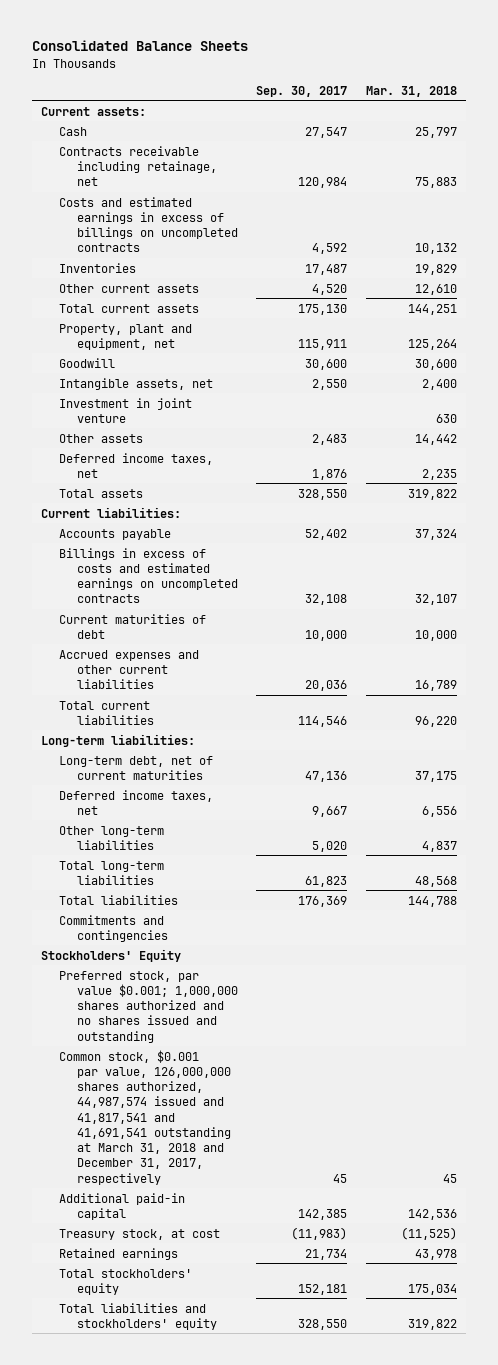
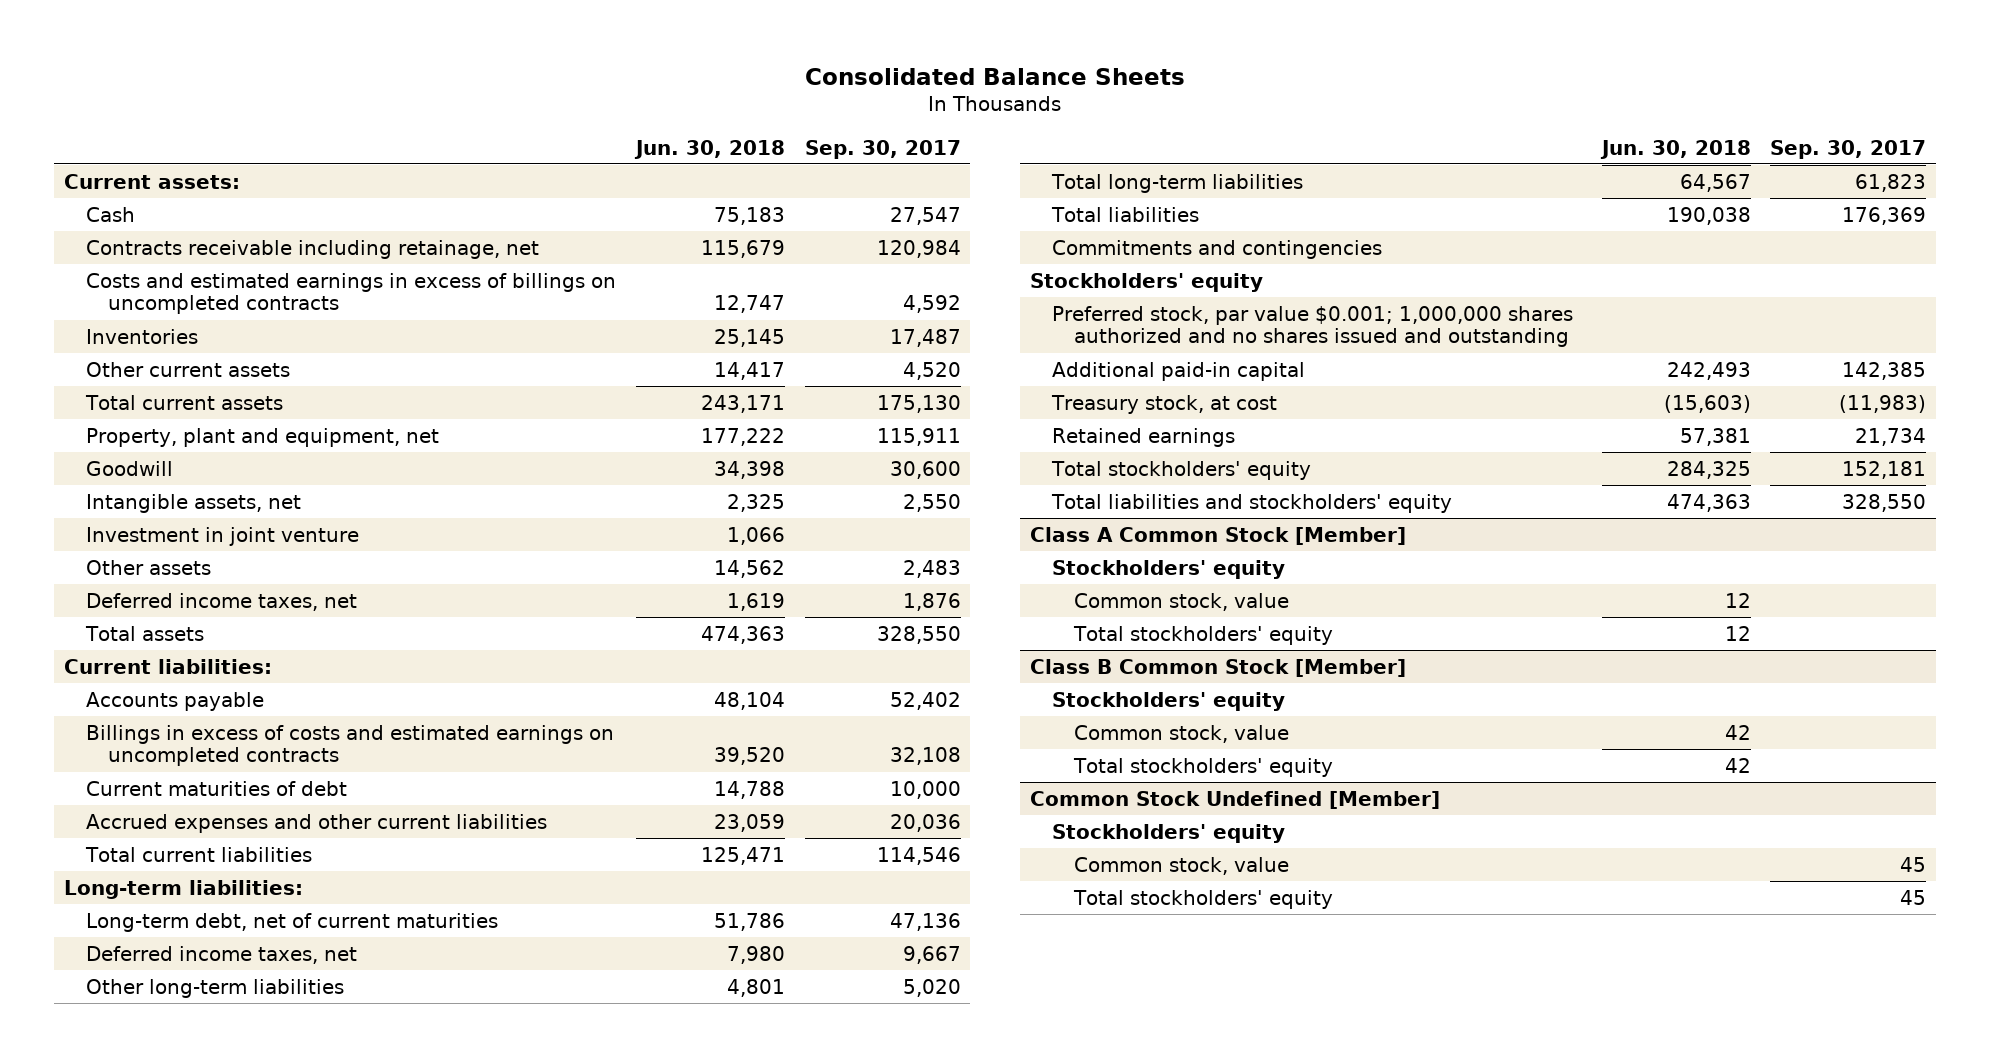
[365,85,457,97] Mar. 31, 2018 -> none
none -> [633,139,785,159] Jun. 30, 2018
[41,948,182,962] Stockholders' Equity -> [1029,272,1263,292] Stockholders' equity
[59,1049,232,1185] Common stock, $0.001 par value, 126,000,000 shares authorized, 44,987,574 issued and 41,817,541 and 41,691,541 outstanding at March 31, 2018 and December 31, 2017, respectively -> none
none -> [1029,526,1406,545] Class A Common Stock [Member]
none -> [1051,559,1285,579] Stockholders' equity
none -> [1073,592,1289,611] Common stock, value
none -> [1072,625,1333,645] Total stockholders' equity
none -> [1029,658,1406,677] Class B Common Stock [Member]
none -> [1051,691,1285,711] Stockholders' equity
none -> [1073,724,1289,743] Common stock, value
none -> [1072,757,1333,777] Total stockholders' equity
none -> [1029,790,1440,809] Common Stock Undefined [Member]
none -> [1051,823,1285,843] Stockholders' equity
none -> [1073,856,1289,875] Common stock, value
none -> [1072,889,1333,909] Total stockholders' equity

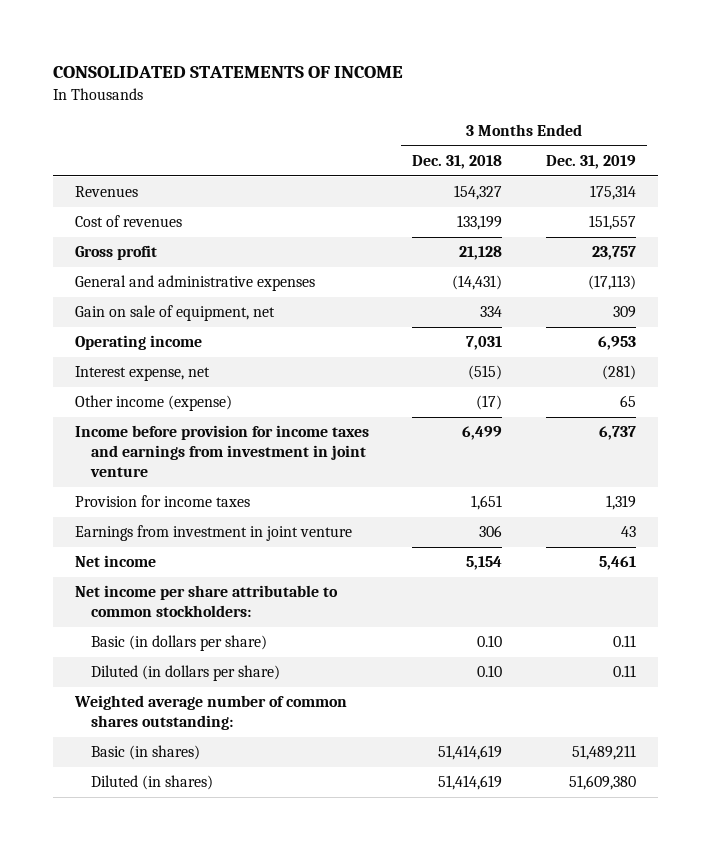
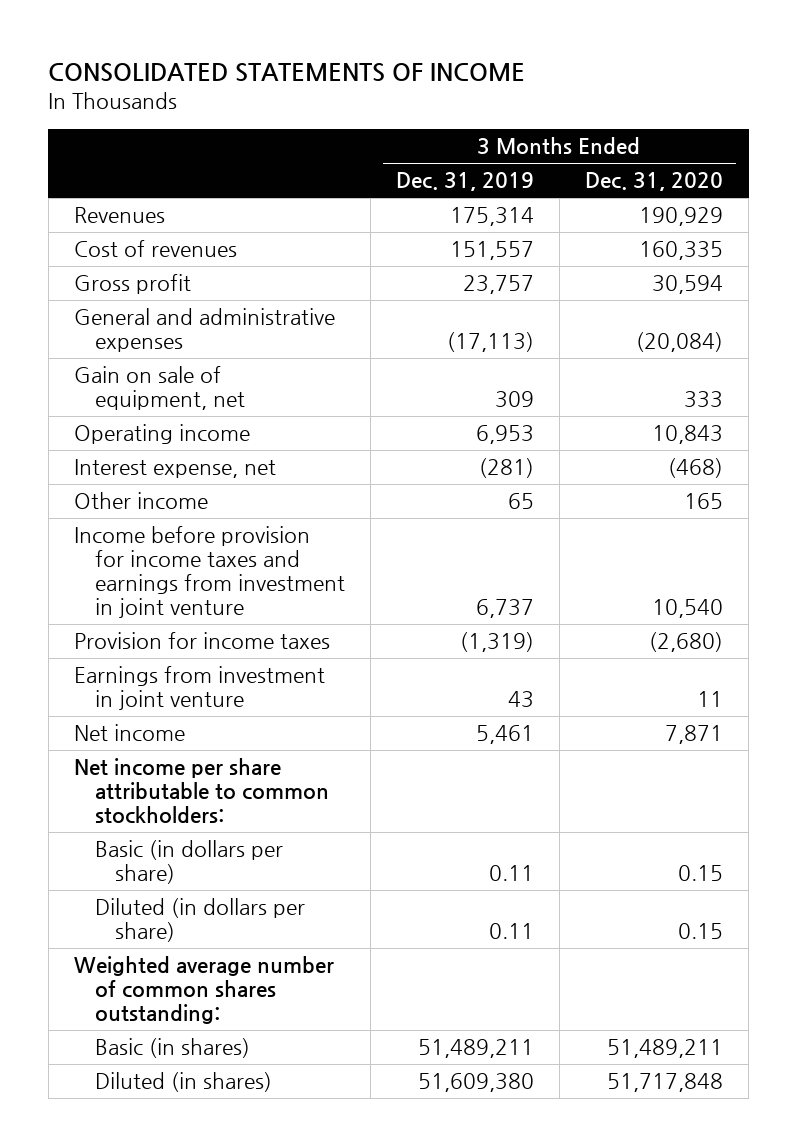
[412,154,503,169] Dec. 31, 2018 -> none
none -> [584,172,723,192] Dec. 31, 2020
[74,395,232,412] Other income (expense) -> [73,492,208,510] Other income
[605,495,636,511] 1,319 -> [459,632,534,653] (1,319)

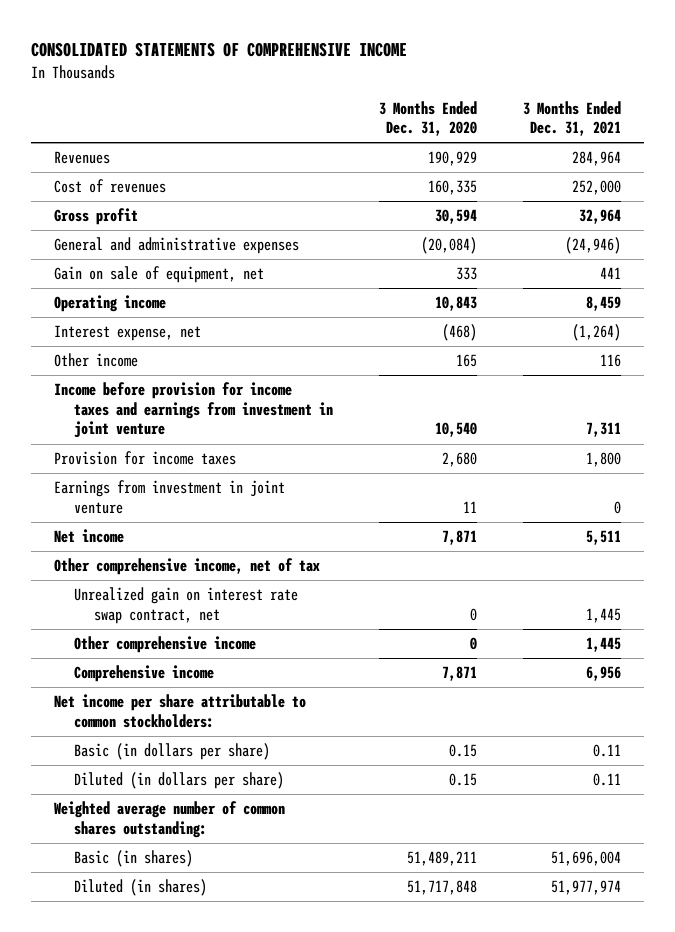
[48,63,526,83] CONSOLIDATED STATEMENTS OF INCOME -> [31,41,408,57] CONSOLIDATED STATEMENTS OF COMPREHENSIVE INCOME
[395,172,534,192] Dec. 31, 2019 -> none
none -> [523,100,622,137] 3 Months Ended Dec. 31, 2021
[648,632,723,653] (2,680) -> [442,452,478,468] 2,680
none -> [54,558,321,576] Other comprehensive income, net of tax
none -> [74,587,299,624] Unrealized gain on interest rate swap contract, net
none -> [74,636,257,654] Other comprehensive income
none -> [74,665,215,683] Comprehensive income

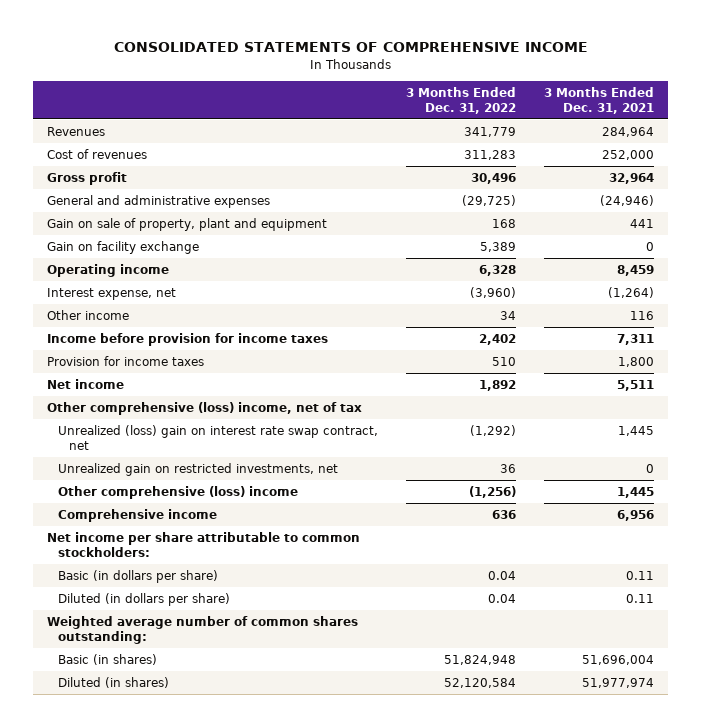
[379,100,478,137] 3 Months Ended Dec. 31, 2020 -> none
none -> [406,86,517,114] 3 Months Ended Dec. 31, 2022
[54,266,265,284] Gain on sale of equipment, net -> [47,218,328,232] Gain on sale of property, plant and equipment
none -> [47,241,200,255] Gain on facility exchange
[54,382,334,439] Income before provision for income taxes and earnings from investment in joint venture -> [47,333,329,347] Income before provision for income taxes
[54,480,286,514] Earnings from investment in joint venture -> none
[54,558,321,576] Other comprehensive income, net of tax -> [47,402,363,416] Other comprehensive (loss) income, net of tax
[74,587,299,624] Unrealized gain on interest rate swap contract, net -> [57,425,378,450] Unrealized (loss) gain on interest rate swap contract, net
none -> [57,463,338,477] Unrealized gain on restricted investments, net
[74,636,257,654] Other comprehensive income -> [57,486,298,500] Other comprehensive (loss) income

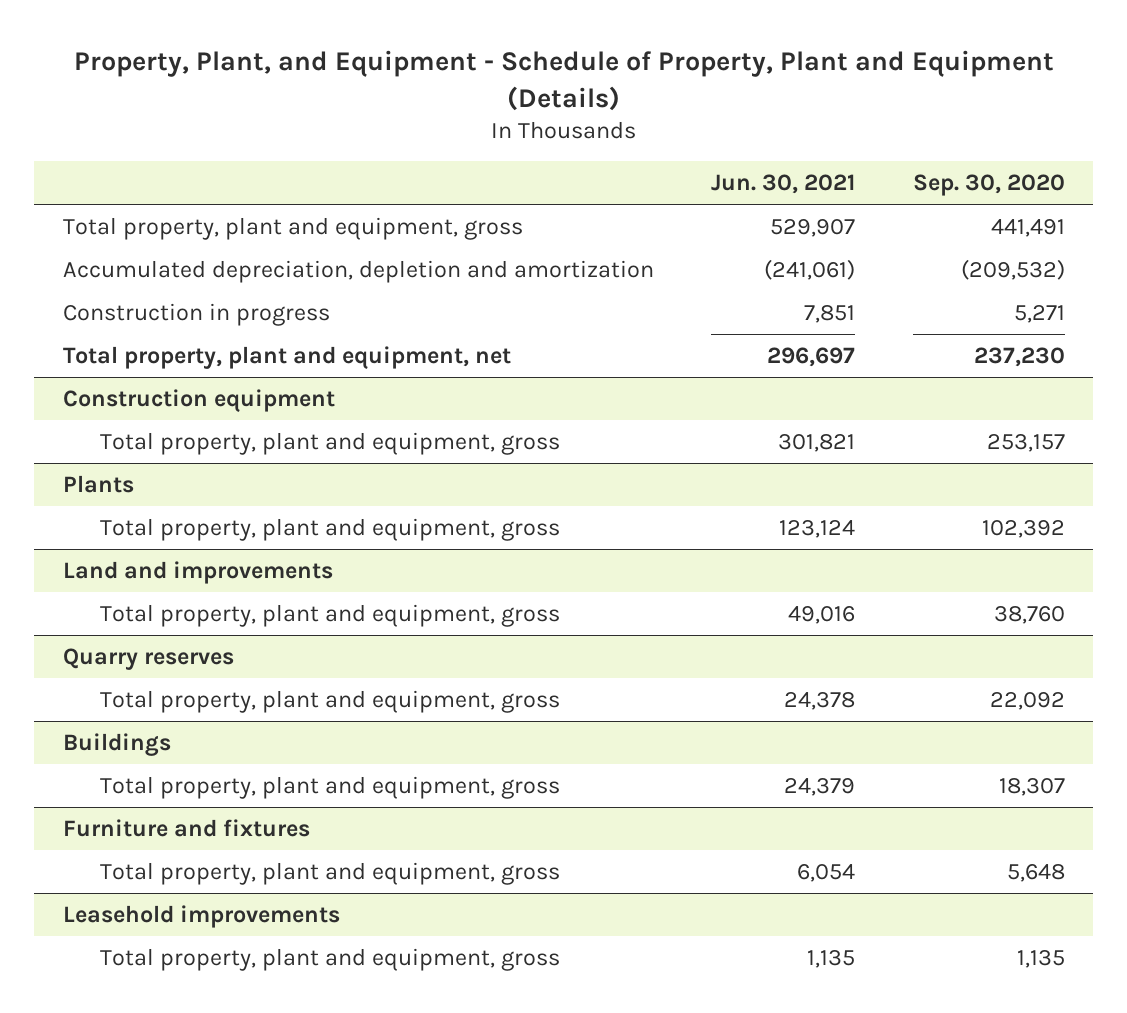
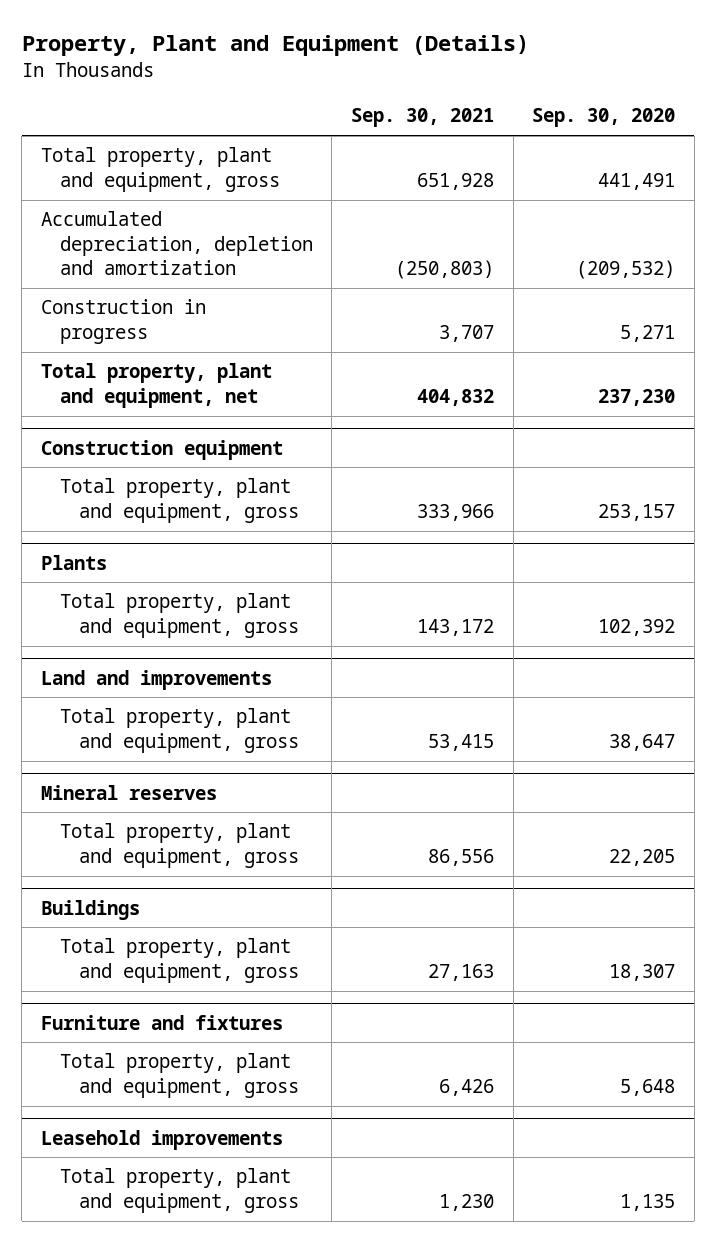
[73,50,1054,111] Property, Plant, and Equipment - Schedule of Property, Plant and Equipment (Details) -> [21,35,529,57] Property, Plant and Equipment (Details)
[711,174,856,195] Jun. 30, 2021 -> none
none -> [351,108,495,128] Sep. 30, 2021
[62,647,234,670] Quarry reserves -> none
[993,605,1065,624] 38,760 -> [609,733,676,751] 38,647
none -> [41,784,218,800] Mineral reserves
[989,691,1065,710] 22,092 -> [609,848,676,866] 22,205

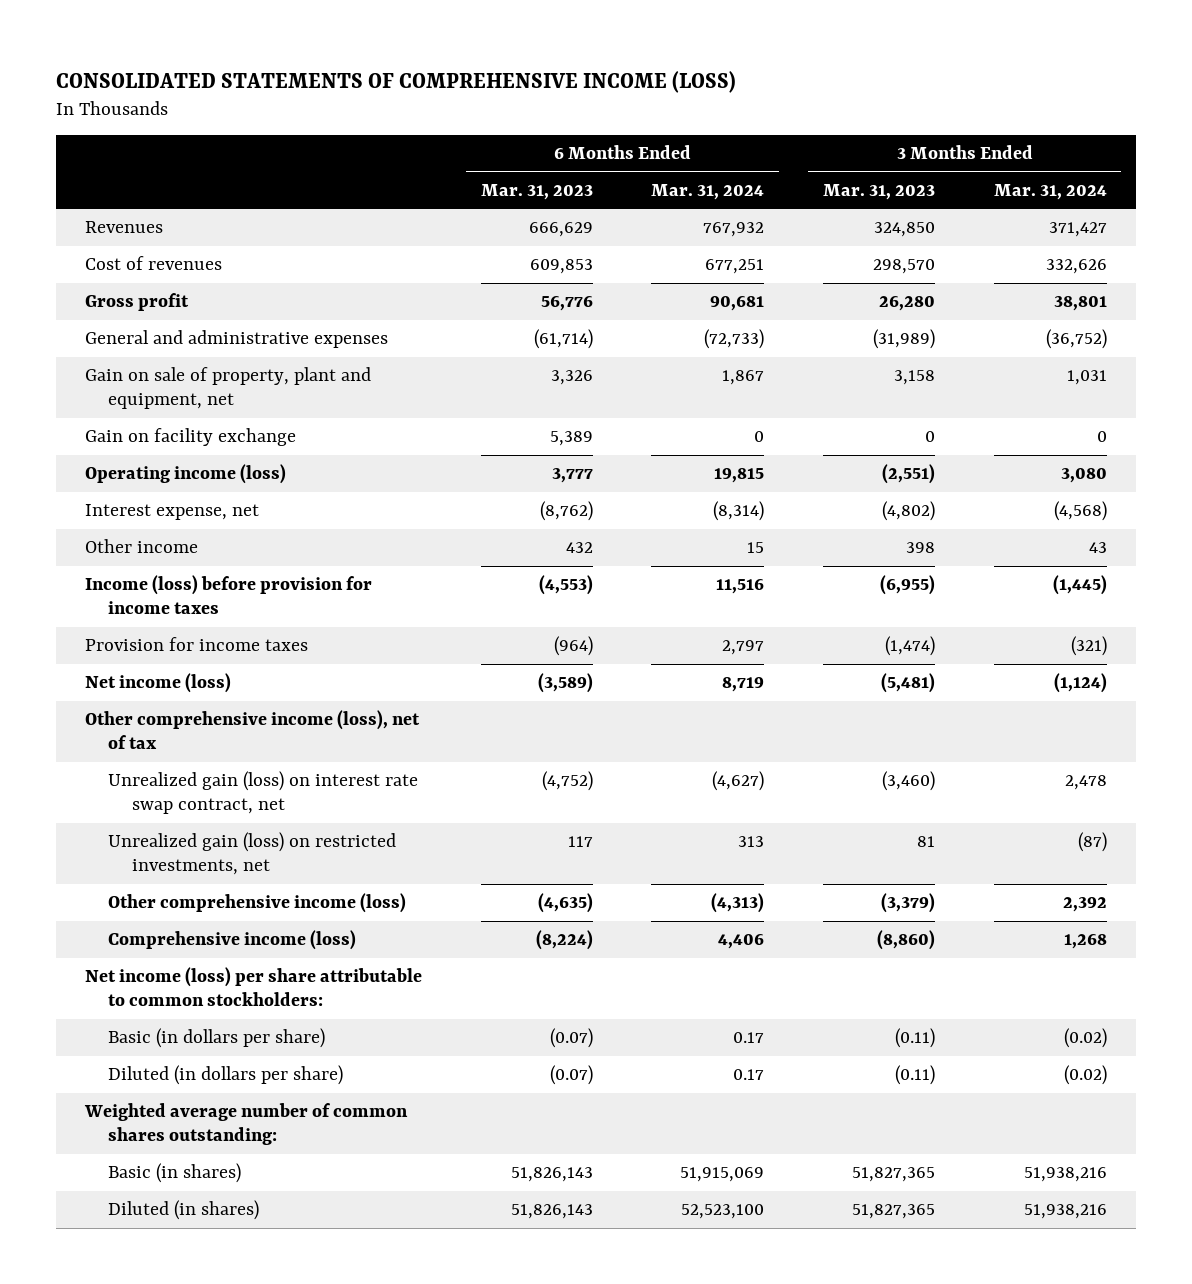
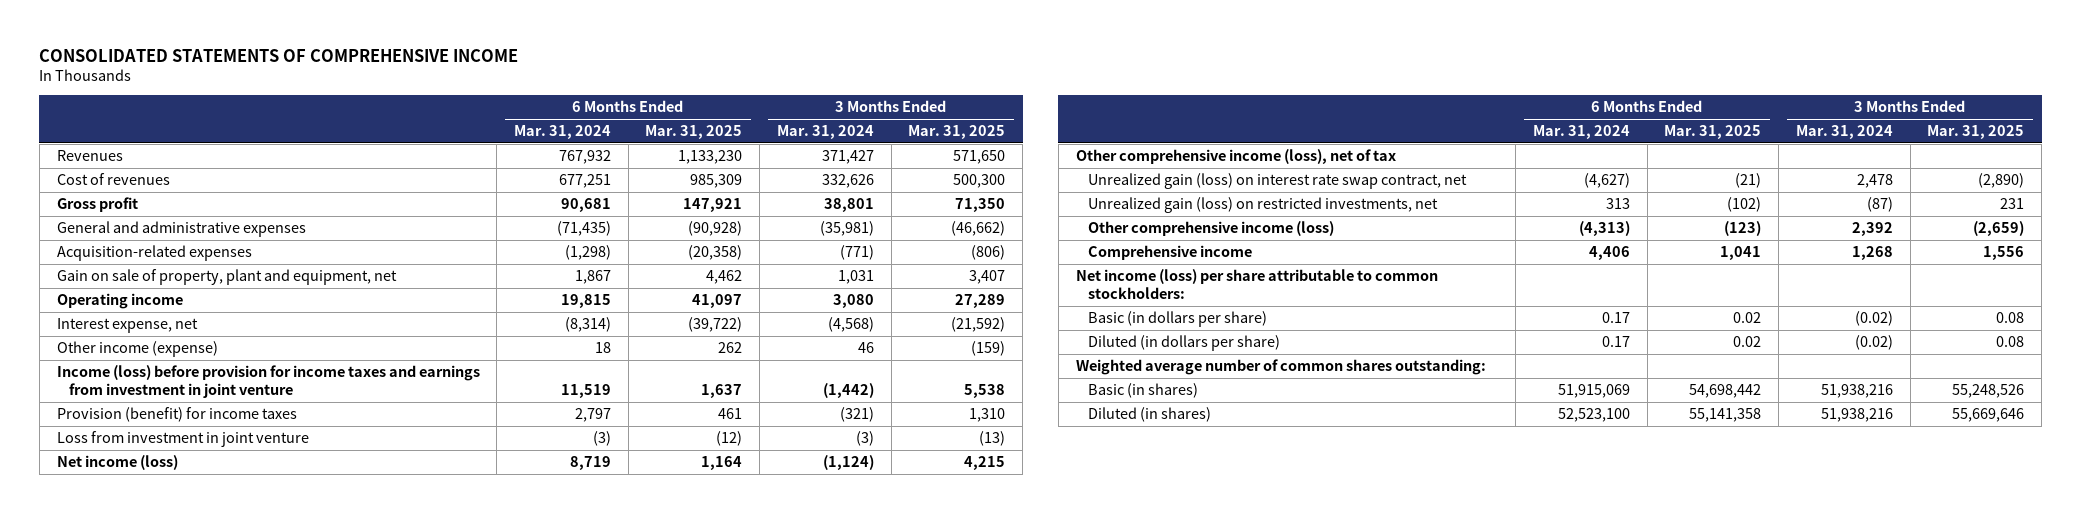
[56,70,737,93] CONSOLIDATED STATEMENTS OF COMPREHENSIVE INCOME (LOSS) -> [39,48,519,62] CONSOLIDATED STATEMENTS OF COMPREHENSIVE INCOME
[480,183,593,200] Mar. 31, 2023 -> none
[823,183,936,200] Mar. 31, 2023 -> none
none -> [645,125,743,140] Mar. 31, 2025
none -> [908,125,1006,140] Mar. 31, 2025
[704,329,765,350] (72,733) -> [557,221,612,237] (71,435)
[1045,329,1107,350] (36,752) -> [819,221,874,237] (35,981)
none -> [56,245,252,262] Acquisition-related expenses
[85,428,297,447] Gain on facility exchange -> none
[85,464,287,485] Operating income (loss) -> [56,293,183,310] Operating income
[85,575,373,615] Income (loss) before provision for income taxes -> none
[85,539,199,554] Other income -> [56,341,218,358] Other income (expense)
[747,542,765,554] 15 -> [595,342,612,354] 18
[1088,542,1107,554] 43 -> [857,342,874,354] 46
none -> [56,365,480,399] Income (loss) before provision for income taxes and earnings from investment in joint venture
[85,637,309,652] Provision for income taxes -> [56,407,297,423] Provision (benefit) for income taxes
none -> [56,431,309,448] Loss from investment in joint venture
[108,930,357,951] Comprehensive income (loss) -> [1088,245,1253,261] Comprehensive income

